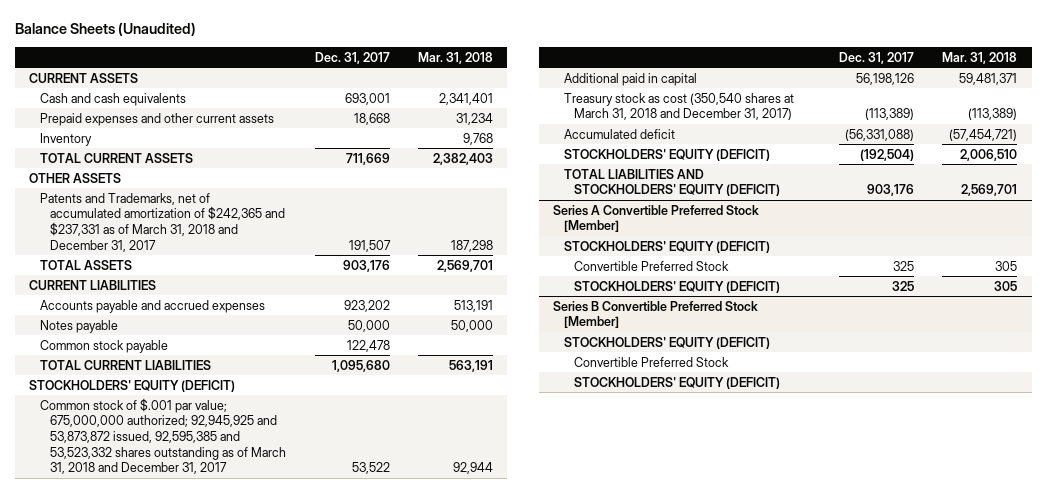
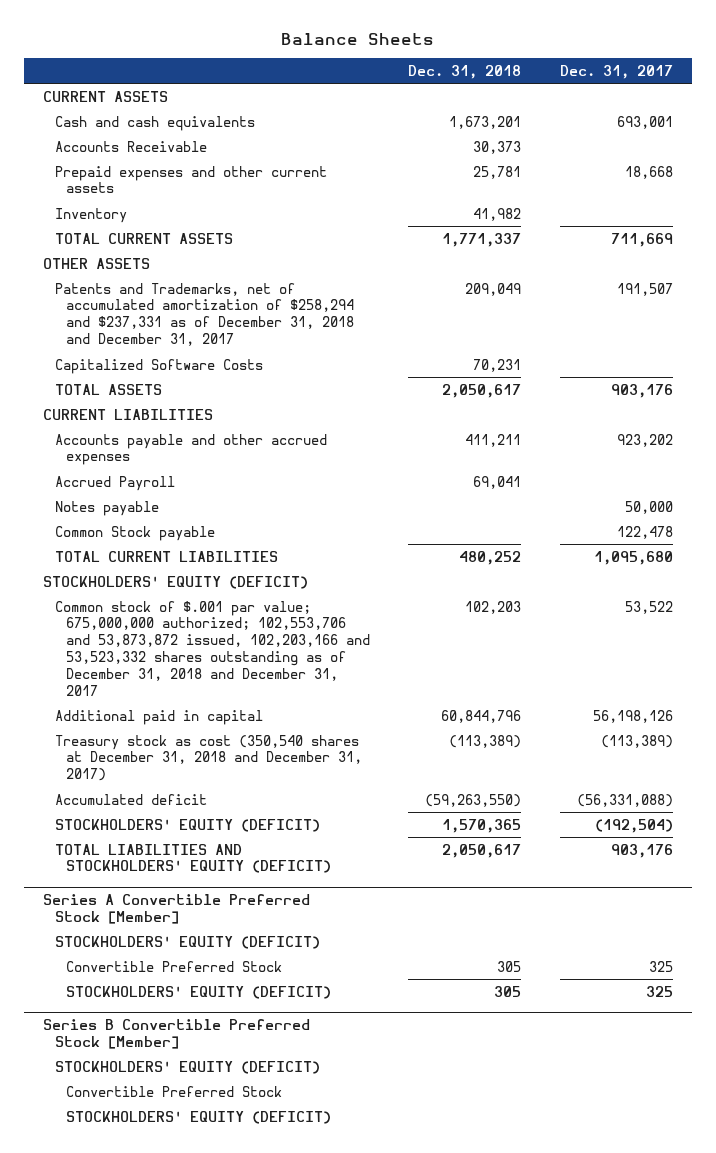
[14,22,196,37] Balance Sheets (Unaudited) -> [280,32,434,45] Balance Sheets
[418,51,494,64] Mar. 31, 2018 -> none
none -> [408,64,522,79] Dec. 31, 2018
none -> [54,140,207,152] Accounts Receivable
[39,192,285,252] Patents and Trademarks, net of accumulated amortization of $242,365 and $237,331 as of March 31, 2018 and December 31, 2017 -> [54,282,355,347] Patents and Trademarks, net of accumulated amortization of $258,294 and $237,331 as of December 31, 2018 and December 31, 2017
none -> [54,358,263,374] Capitalized Software Costs
[39,299,265,313] Accounts payable and accrued expenses -> [54,433,327,466] Accounts payable and other accrued expenses
none -> [54,475,175,491] Accrued Payroll
[39,339,168,353] Common stock payable -> [54,525,215,541] Common Stock payable
[39,397,286,475] Common stock of $.001 par value; 675,000,000 authorized; 92,945,925 and 53,873,872 issued, 92,595,385 and 53,523,332 shares outstanding as of March 31, 2018 and December 31, 2017 -> [54,600,371,696] Common stock of $.001 par value; 675,000,000 authorized; 102,553,706 and 53,873,872 issued, 102,203,166 and 53,523,332 shares outstanding as of December 31, 2018 and December 31, 2017
[563,92,794,121] Treasury stock as cost (350,540 shares at March 31, 2018 and December 31, 2017) -> [54,734,363,782] Treasury stock as cost (350,540 shares at December 31, 2018 and December 31, 2017)

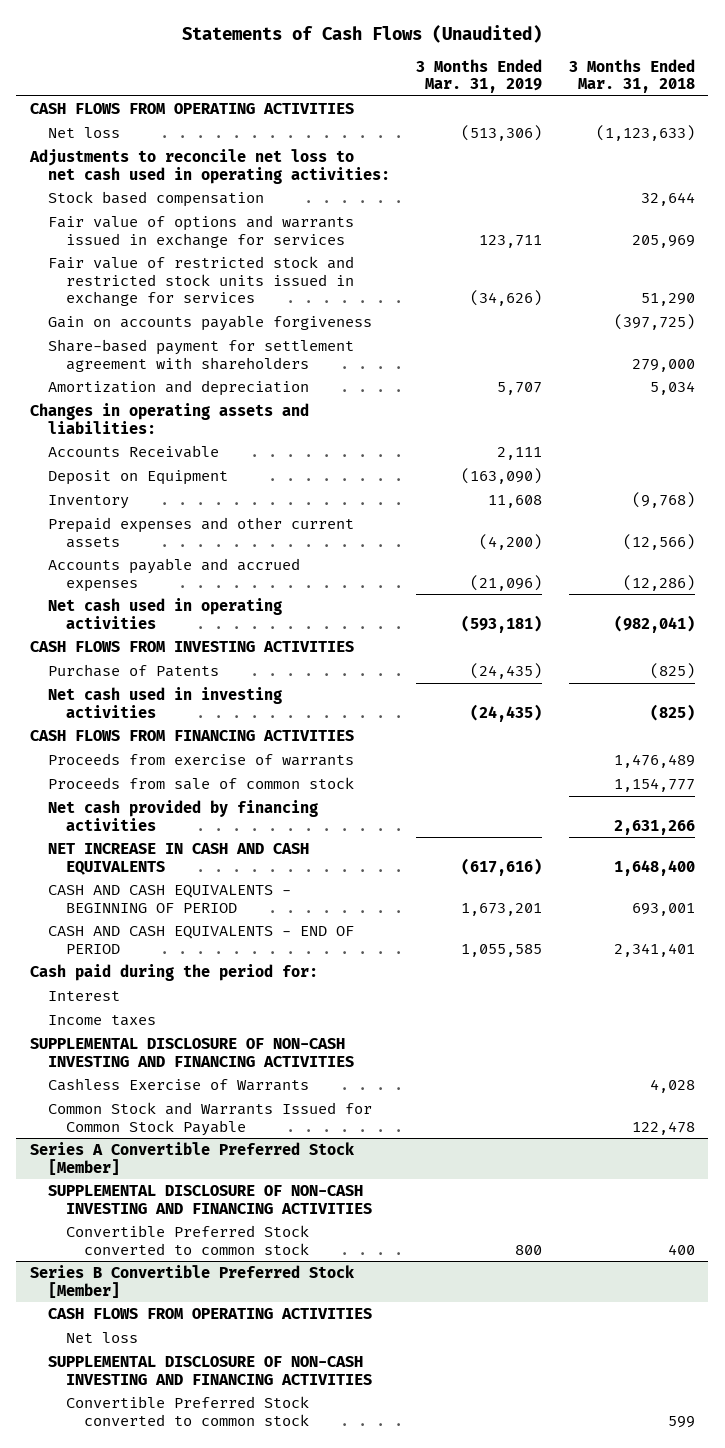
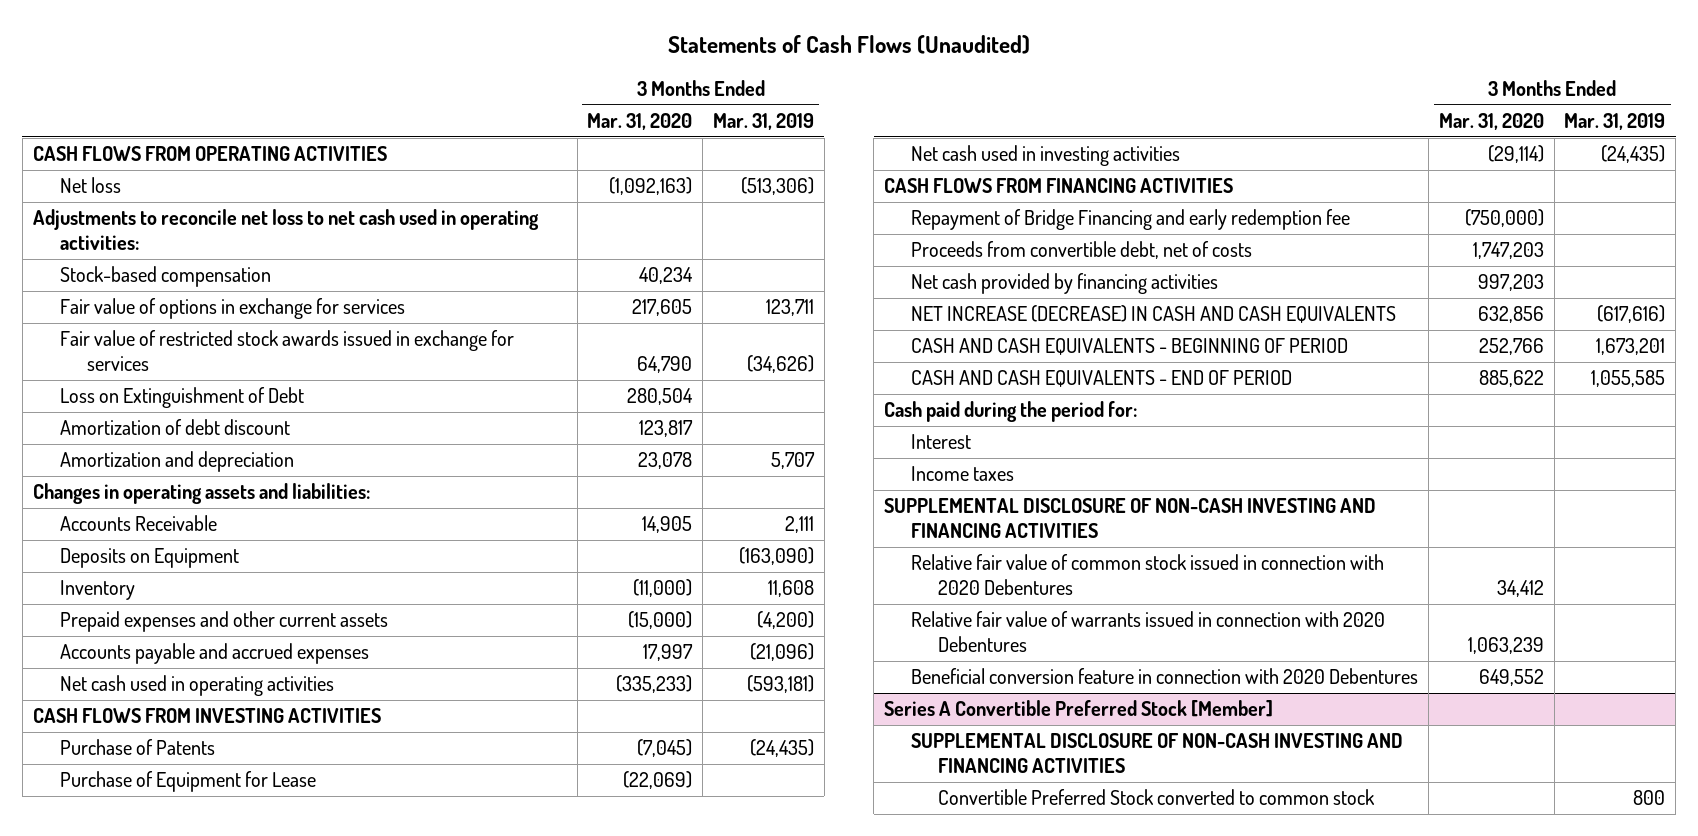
[568,58,695,94] 3 Months Ended Mar. 31, 2018 -> none
none -> [587,112,693,130] Mar. 31, 2020
[47,315,372,332] Gain on accounts payable forgiveness -> none
[47,339,354,372] Share-based payment for settlement agreement with shareholders -> none
[47,191,264,208] Stock based compensation -> [59,266,271,288] Stock-based compensation
[47,215,354,248] Fair value of options and warrants issued in exchange for services -> [59,298,405,320] Fair value of options in exchange for services
[47,256,355,306] Fair value of restricted stock and restricted stock units issued in exchange for services -> [59,330,514,372] Fair value of restricted stock awards issued in exchange for services
none -> [59,387,304,409] Loss on Extinguishment of Debt
none -> [59,419,290,436] Amortization of debt discount
[47,470,228,486] Deposit on Equipment -> [59,548,239,569] Deposits on Equipment
none -> [59,771,316,793] Purchase of Equipment for Lease
[47,753,354,767] Proceeds from exercise of warrants -> none
[47,777,354,791] Proceeds from sale of common stock -> none
none -> [911,209,1351,231] Repayment of Bridge Financing and early redemption fee
none -> [911,241,1253,260] Proceeds from convertible debt, net of costs
[47,843,309,875] NET INCREASE IN CASH AND CASH EQUIVALENTS -> [911,305,1397,324] NET INCREASE (DECREASE) IN CASH AND CASH EQUIVALENTS
[47,1078,309,1092] Cashless Exercise of Warrants -> none
[47,1102,372,1136] Common Stock and Warrants Issued for Common Stock Payable -> none
none -> [911,554,1385,596] Relative fair value of common stock issued in connection with 2020 Debentures
none -> [911,611,1386,653] Relative fair value of warrants issued in connection with 2020 Debentures
none -> [911,668,1419,685] Beneficial conversion feature in connection with 2020 Debentures
[29,1265,355,1298] Series B Convertible Preferred Stock [Member] -> none
[47,1308,372,1320] CASH FLOWS FROM OPERATING ACTIVITIES -> none
[66,1332,139,1344] Net loss -> none
[47,1356,373,1385] SUPPLEMENTAL DISCLOSURE OF NON-CASH INVESTING AND FINANCING ACTIVITIES -> none
[66,1396,310,1426] Convertible Preferred Stock converted to common stock -> none

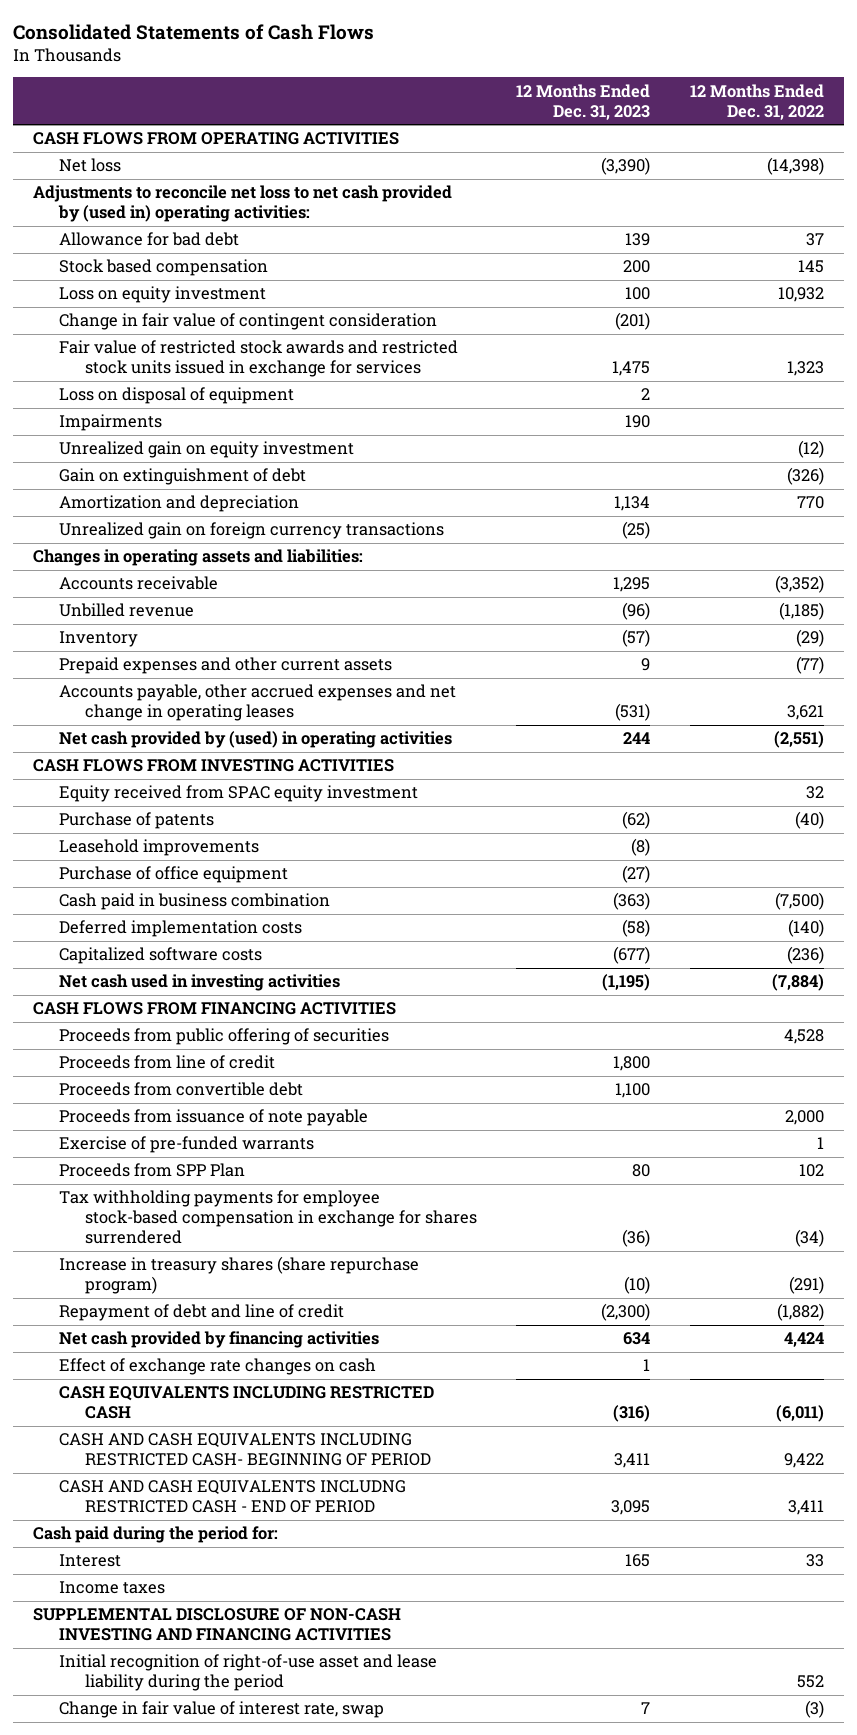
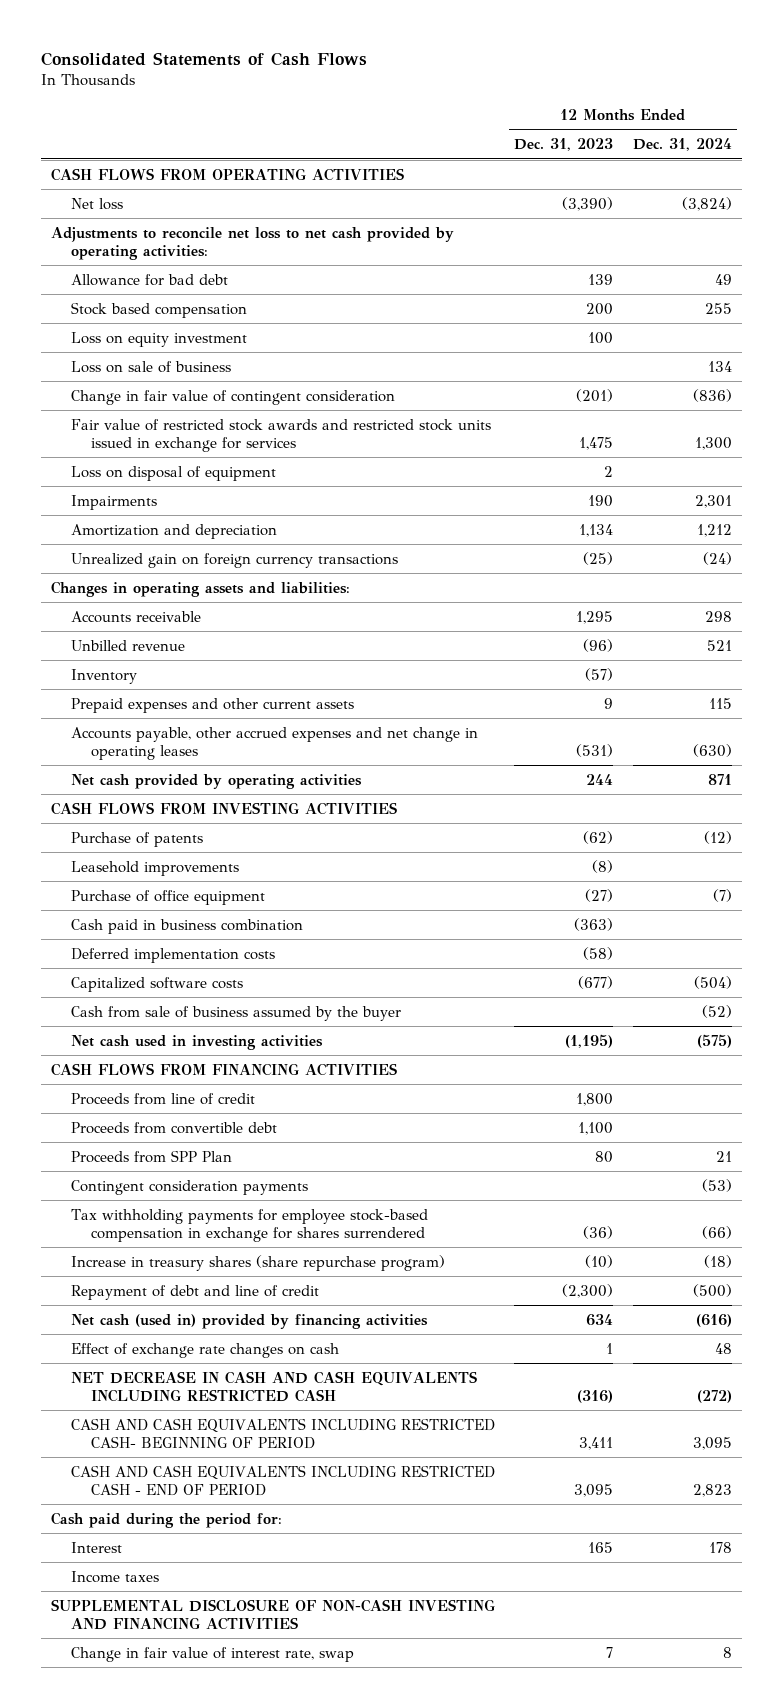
[689,83,824,120] 12 Months Ended Dec. 31, 2022 -> none
none -> [632,138,732,152] Dec. 31, 2024
[33,185,453,223] Adjustments to reconcile net loss to net cash provided by (used in) operating activities: -> [50,226,454,260] Adjustments to reconcile net loss to net cash provided by operating activities:
none -> [70,360,231,373] Loss on sale of business
[58,441,354,459] Unrealized gain on equity investment -> none
[58,468,306,486] Gain on extinguishment of debt -> none
[58,731,452,749] Net cash provided by (used) in operating activities -> [70,773,362,789] Net cash provided by operating activities
[58,785,418,803] Equity received from SPAC equity investment -> none
none -> [70,1005,401,1021] Cash from sale of business assumed by the buyer
[58,1028,389,1046] Proceeds from public offering of securities -> none
[58,1109,368,1127] Proceeds from issuance of note payable -> none
[58,1136,314,1154] Exercise of pre-funded warrants -> none
none -> [70,1179,308,1195] Contingent consideration payments
[58,1331,379,1349] Net cash provided by financing activities -> [70,1313,428,1329] Net cash (used in) provided by financing activities
[58,1386,434,1420] CASH EQUIVALENTS INCLUDING RESTRICTED CASH -> [70,1370,477,1402] NET DECREASE IN CASH AND CASH EQUIVALENTS INCLUDING RESTRICTED CASH
[58,1480,406,1514] CASH AND CASH EQUIVALENTS INCLUDNG RESTRICTED CASH - END OF PERIOD -> [70,1464,495,1496] CASH AND CASH EQUIVALENTS INCLUDING RESTRICTED CASH - END OF PERIOD
[58,1654,437,1692] Initial recognition of right-of-use asset and lease liability during the period -> none

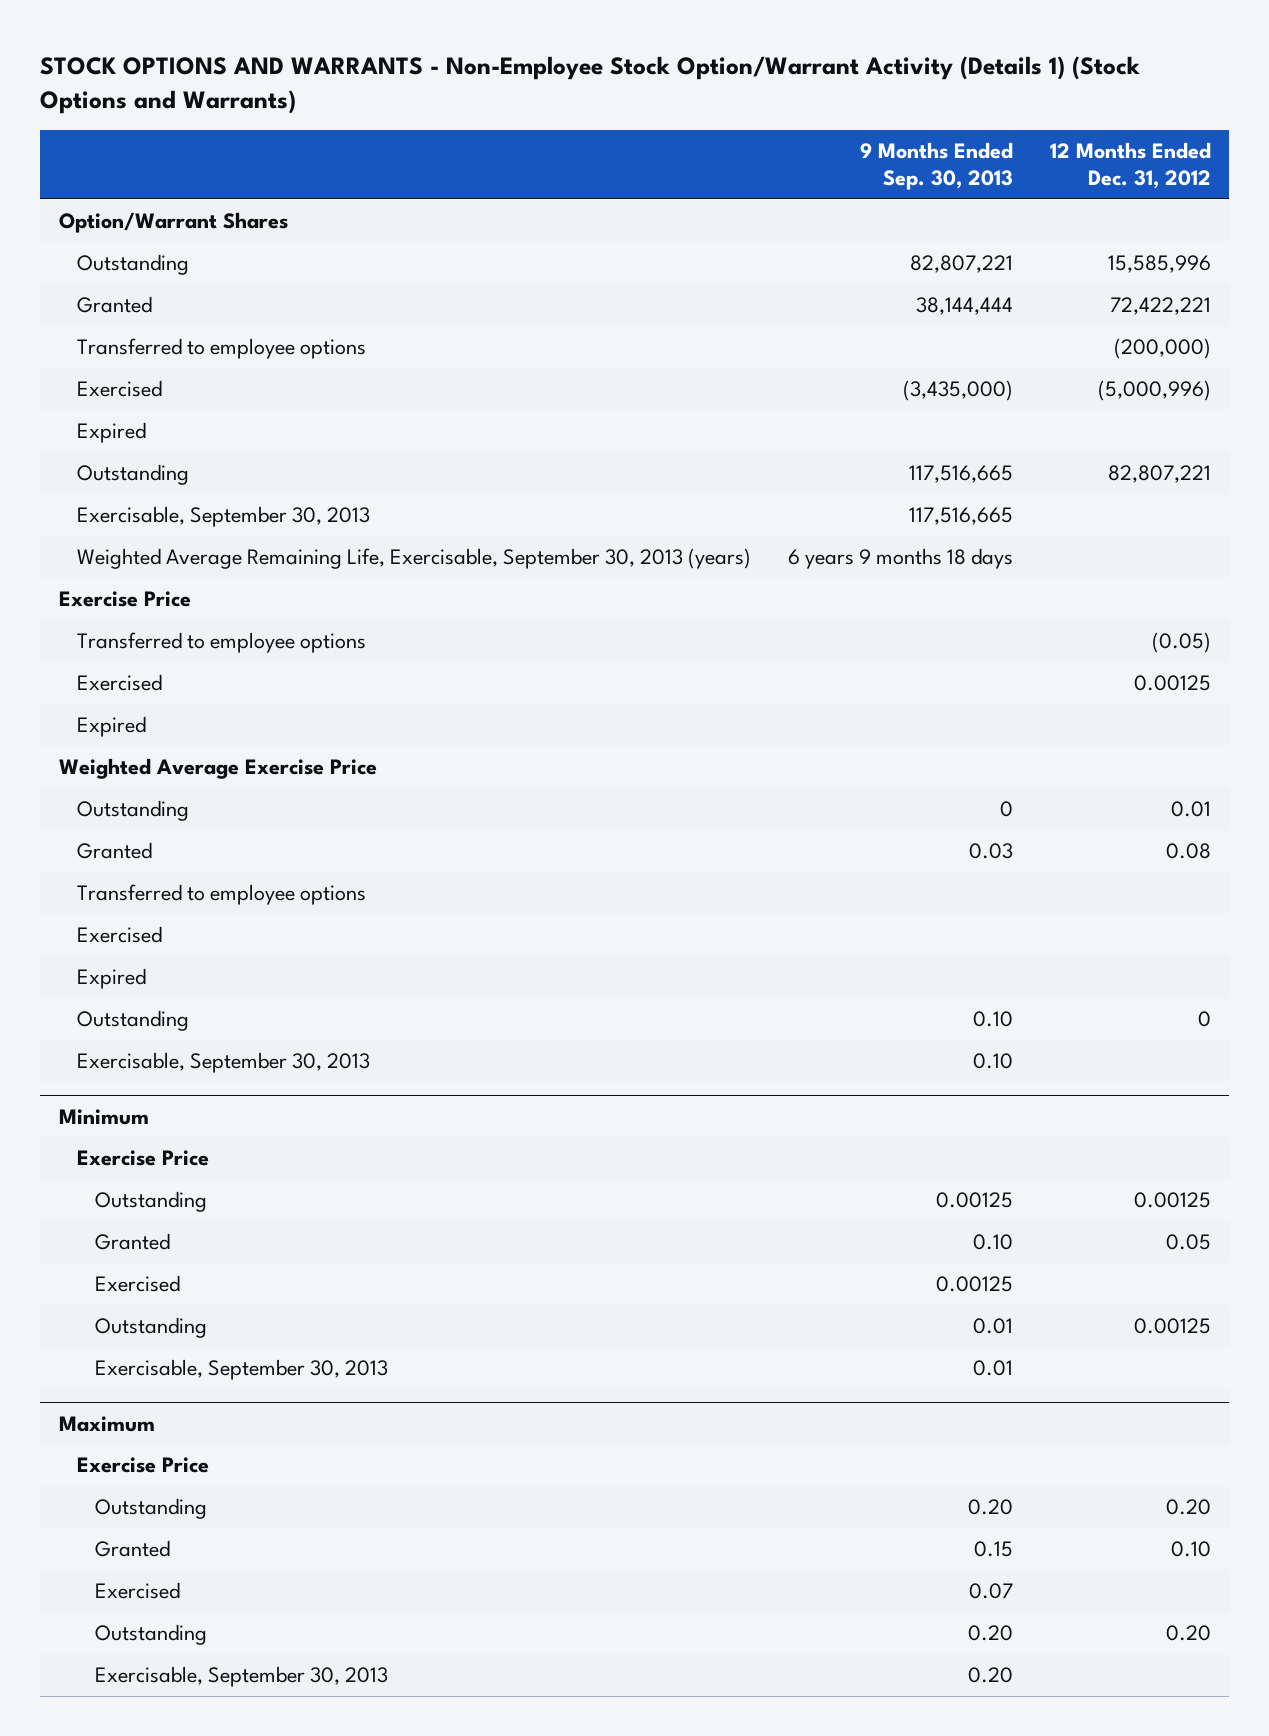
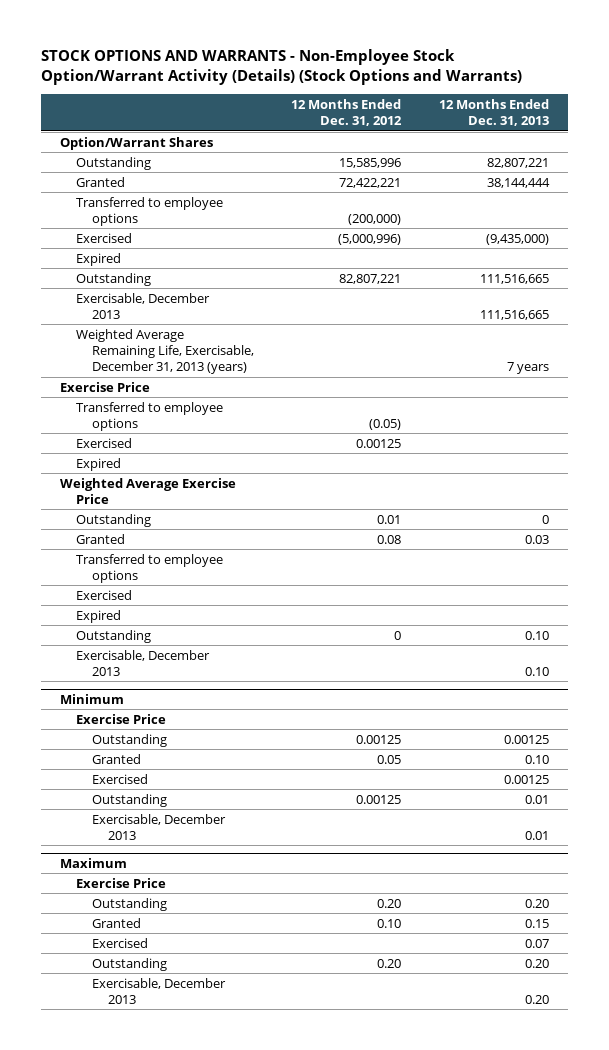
[40,56,1141,115] STOCK OPTIONS AND WARRANTS - Non-Employee Stock Option/Warrant Activity (Details 1) (Stock Options and Warrants) -> [40,49,522,86] STOCK OPTIONS AND WARRANTS - Non-Employee Stock Option/Warrant Activity (Details) (Stock Options and Warrants)
[859,142,1013,190] 9 Months Ended Sep. 30, 2013 -> none
none -> [438,98,549,127] 12 Months Ended Dec. 31, 2013
[76,506,370,528] Exercisable, September 30, 2013 -> [75,292,210,320] Exercisable, December 2013
[76,548,751,570] Weighted Average Remaining Life, Exercisable, September 30, 2013 (years) -> [75,328,254,375] Weighted Average Remaining Life, Exercisable, December 31, 2013 (years)
[76,1052,370,1074] Exercisable, September 30, 2013 -> [75,649,210,677] Exercisable, December 2013
[94,1359,388,1381] Exercisable, September 30, 2013 -> [91,813,226,841] Exercisable, December 2013
[94,1666,388,1688] Exercisable, September 30, 2013 -> [91,977,226,1005] Exercisable, December 2013

